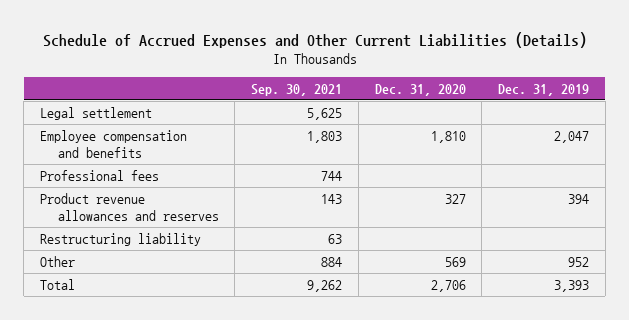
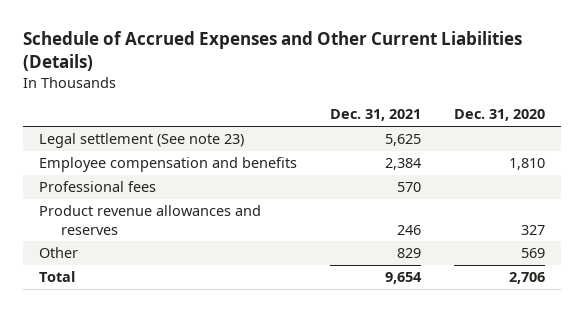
[251,83,343,96] Sep. 30, 2021 -> none
[498,83,590,96] Dec. 31, 2019 -> none
none -> [329,109,421,122] Dec. 31, 2021
[39,106,152,120] Legal settlement -> [39,133,245,149] Legal settlement (See note 23)
[39,232,201,246] Restructuring liability -> none

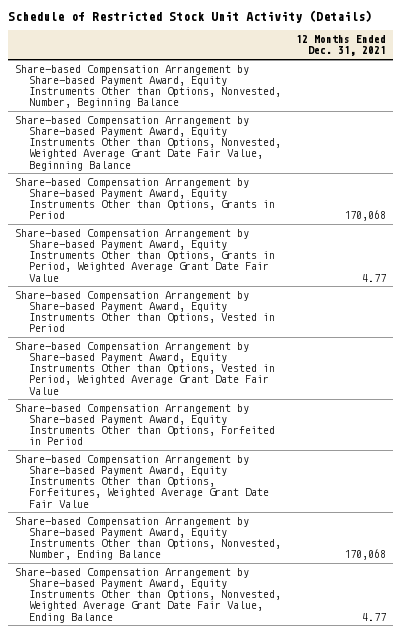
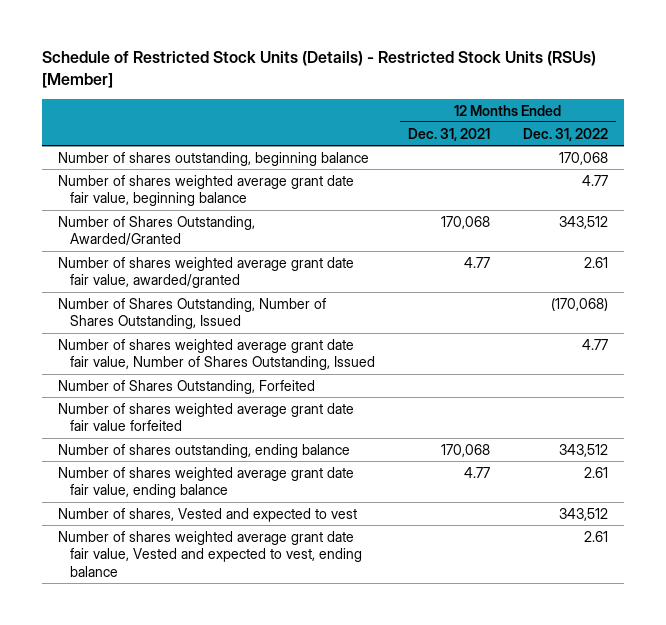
[7,10,372,24] Schedule of Restricted Stock Unit Activity (Details) -> [41,51,596,88] Schedule of Restricted Stock Units (Details) - Restricted Stock Units (RSUs) [Member]
none -> [522,127,608,141] Dec. 31, 2022
[15,64,281,109] Share-based Compensation Arrangement by Share-based Payment Award, Equity Instruments Other than Options, Nonvested, Number, Beginning Balance -> [58,151,370,166] Number of shares outstanding, beginning balance
[15,115,281,171] Share-based Compensation Arrangement by Share-based Payment Award, Equity Instruments Other than Options, Nonvested, Weighted Average Grant Date Fair Value, Beginning Balance -> [58,174,355,207] Number of shares weighted average grant date fair value, beginning balance
[15,177,275,220] Share-based Compensation Arrangement by Share-based Payment Award, Equity Instruments Other than Options, Grants in Period -> [58,215,256,247] Number of Shares Outstanding, Awarded/Granted
[15,228,275,282] Share-based Compensation Arrangement by Share-based Payment Award, Equity Instruments Other than Options, Grants in Period, Weighted Average Grant Date Fair Value -> [58,256,355,289] Number of shares weighted average grant date fair value, awarded/granted
[15,290,275,333] Share-based Compensation Arrangement by Share-based Payment Award, Equity Instruments Other than Options, Vested in Period -> [58,297,327,330] Number of Shares Outstanding, Number of Shares Outstanding, Issued
[15,341,275,395] Share-based Compensation Arrangement by Share-based Payment Award, Equity Instruments Other than Options, Vested in Period, Weighted Average Grant Date Fair Value -> [58,338,375,371] Number of shares weighted average grant date fair value, Number of Shares Outstanding, Issued
[15,403,275,446] Share-based Compensation Arrangement by Share-based Payment Award, Equity Instruments Other than Options, Forfeited in Period -> [58,379,316,394] Number of Shares Outstanding, Forfeited
[15,454,269,508] Share-based Compensation Arrangement by Share-based Payment Award, Equity Instruments Other than Options, Forfeitures, Weighted Average Grant Date Fair Value -> [58,402,355,432] Number of shares weighted average grant date fair value forfeited
[15,516,281,561] Share-based Compensation Arrangement by Share-based Payment Award, Equity Instruments Other than Options, Nonvested, Number, Ending Balance -> [58,443,351,458] Number of shares outstanding, ending balance
[15,567,281,623] Share-based Compensation Arrangement by Share-based Payment Award, Equity Instruments Other than Options, Nonvested, Weighted Average Grant Date Fair Value, Ending Balance -> [58,466,355,499] Number of shares weighted average grant date fair value, ending balance
none -> [58,507,358,522] Number of shares, Vested and expected to vest
none -> [58,530,362,577] Number of shares weighted average grant date fair value, Vested and expected to vest, ending balance

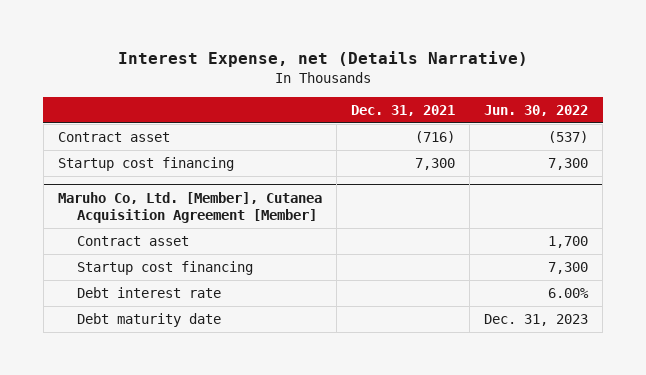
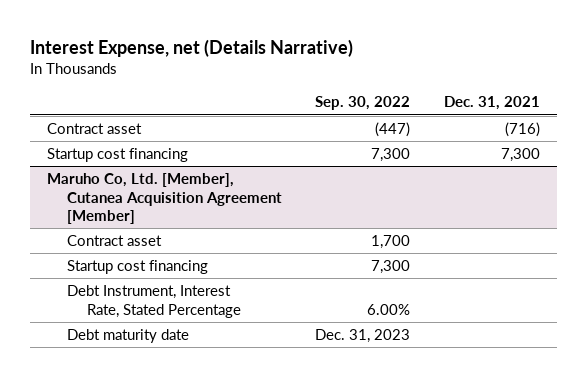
[484,104,589,116] Jun. 30, 2022 -> none
none -> [315,96,411,111] Sep. 30, 2022
[77,287,222,299] Debt interest rate -> [66,285,241,318] Debt Instrument, Interest Rate, Stated Percentage

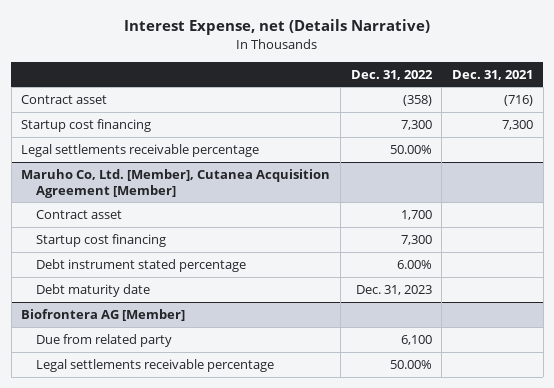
[315,96,411,111] Sep. 30, 2022 -> none
none -> [350,69,433,80] Dec. 31, 2022
none -> [21,143,260,157] Legal settlements receivable percentage
[66,285,241,318] Debt Instrument, Interest Rate, Stated Percentage -> [35,258,246,272] Debt instrument stated percentage
none -> [21,308,186,321] Biofrontera AG [Member]
none -> [35,333,172,347] Due from related party
none -> [35,358,274,372] Legal settlements receivable percentage

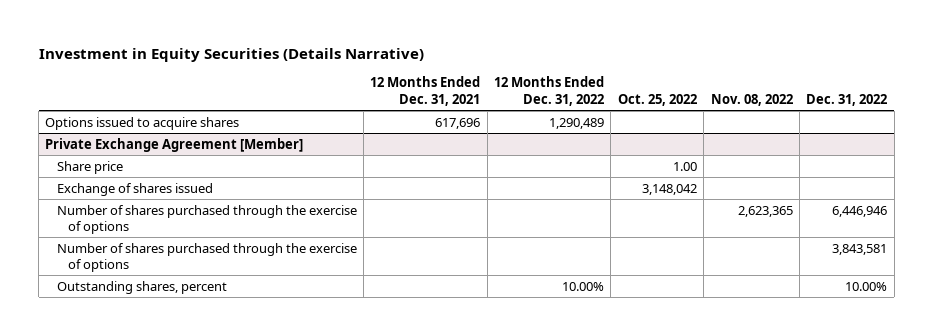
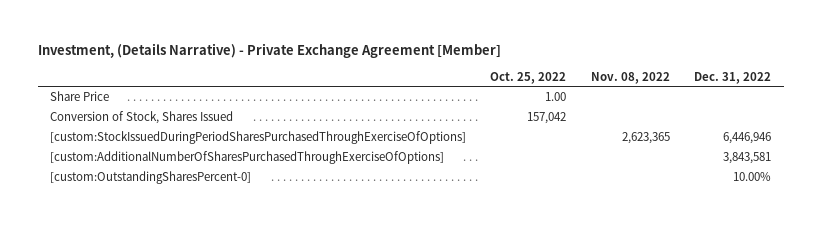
[38,47,424,62] Investment in Equity Securities (Details Narrative) -> [37,43,501,59] Investment, (Details Narrative) - Private Exchange Agreement [Member]
[370,76,481,106] 12 Months Ended Dec. 31, 2021 -> none
[494,76,605,106] 12 Months Ended Dec. 31, 2022 -> none
[45,116,240,130] Options issued to acquire shares -> none
[45,137,304,152] Private Exchange Agreement [Member] -> none
[56,160,123,174] Share price -> none
[56,182,213,196] Exchange of shares issued -> none
[56,204,357,234] Number of shares purchased through the exercise of options -> none
[56,242,357,272] Number of shares purchased through the exercise of options -> none
[56,280,227,294] Outstanding shares, percent -> none
none -> [50,91,110,102] Share Price
none -> [50,111,234,125] Conversion of Stock, Shares Issued
none -> [50,131,467,145] [custom:StockIssuedDuringPeriodSharesPurchasedThroughExerciseOfOptions]
none -> [50,151,445,165] [custom:AdditionalNumberOfSharesPurchasedThroughExerciseOfOptions]
none -> [50,171,252,185] [custom:OutstandingSharesPercent-0]

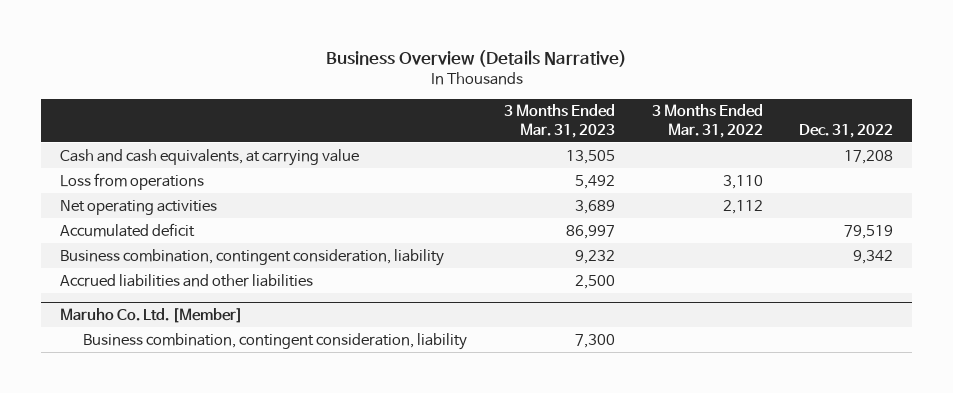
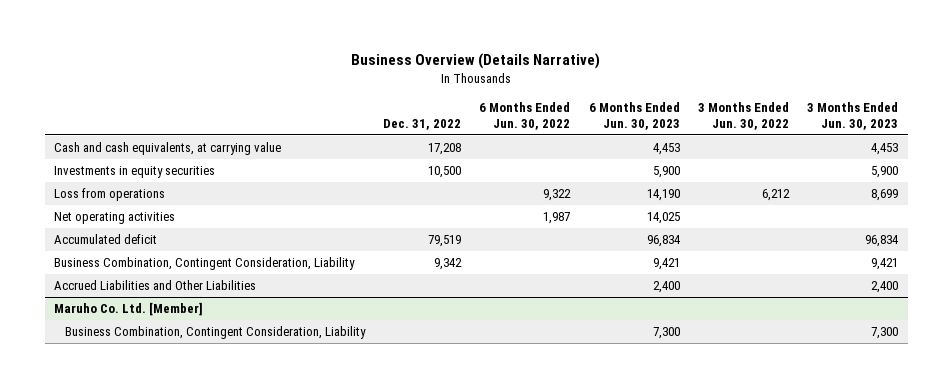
[503,104,615,138] 3 Months Ended Mar. 31, 2023 -> none
[651,104,763,138] 3 Months Ended Mar. 31, 2022 -> none
none -> [479,101,571,131] 6 Months Ended Jun. 30, 2022
none -> [588,101,680,131] 6 Months Ended Jun. 30, 2023
none -> [698,101,790,131] 3 Months Ended Jun. 30, 2022
none -> [807,101,899,131] 3 Months Ended Jun. 30, 2023
none -> [53,166,215,179] Investments in equity securities
[59,248,444,266] Business combination, contingent consideration, liability -> [53,257,355,271] Business Combination, Contingent Consideration, Liability
[59,273,313,287] Accrued liabilities and other liabilities -> [53,280,256,291] Accrued Liabilities and Other Liabilities
[83,332,468,350] Business combination, contingent consideration, liability -> [64,326,366,340] Business Combination, Contingent Consideration, Liability

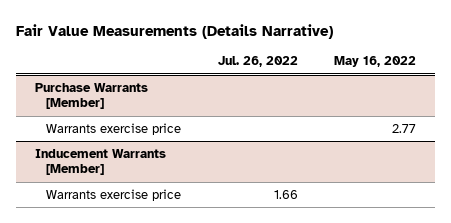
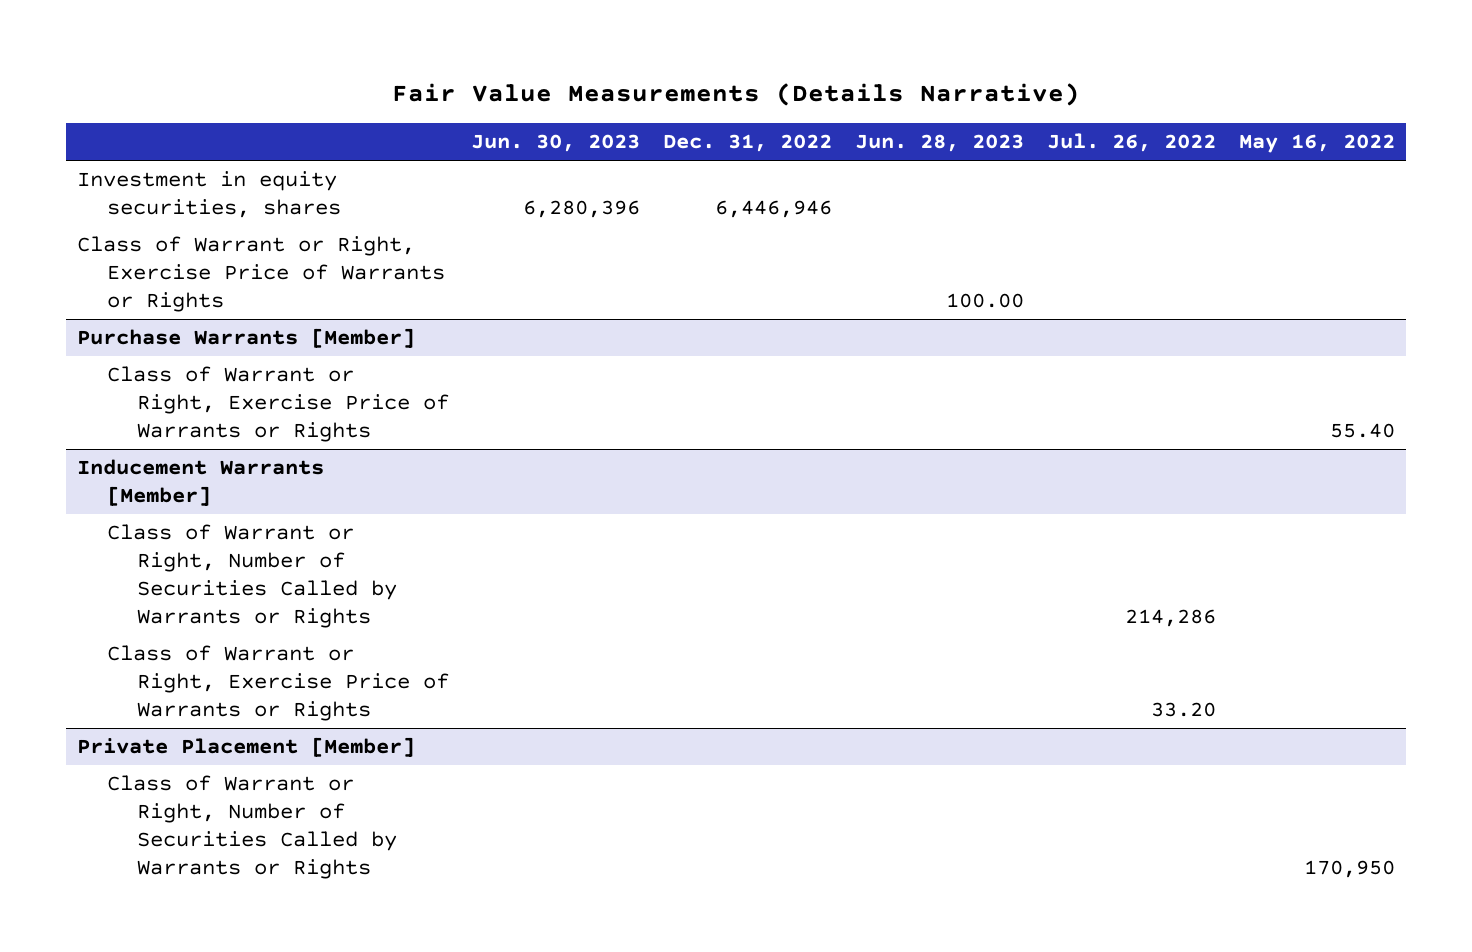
none -> [471,134,641,153] Jun. 30, 2023
none -> [663,134,833,153] Dec. 31, 2022
none -> [855,134,1025,153] Jun. 28, 2023
none -> [77,171,341,219] Investment in equity securities, shares
none -> [77,236,445,313] Class of Warrant or Right, Exercise Price of Warrants or Rights
[46,122,182,135] Warrants exercise price -> [106,366,449,443] Class of Warrant or Right, Exercise Price of Warrants or Rights
[392,123,417,133] 2.77 -> [1329,423,1395,439] 55.40
none -> [106,524,397,629] Class of Warrant or Right, Number of Securities Called by Warrants or Rights
[46,188,182,201] Warrants exercise price -> [106,645,449,722] Class of Warrant or Right, Exercise Price of Warrants or Rights
[273,189,298,199] 1.66 -> [1151,702,1217,718] 33.20
none -> [77,737,416,758] Private Placement [Member]
none -> [106,775,397,880] Class of Warrant or Right, Number of Securities Called by Warrants or Rights

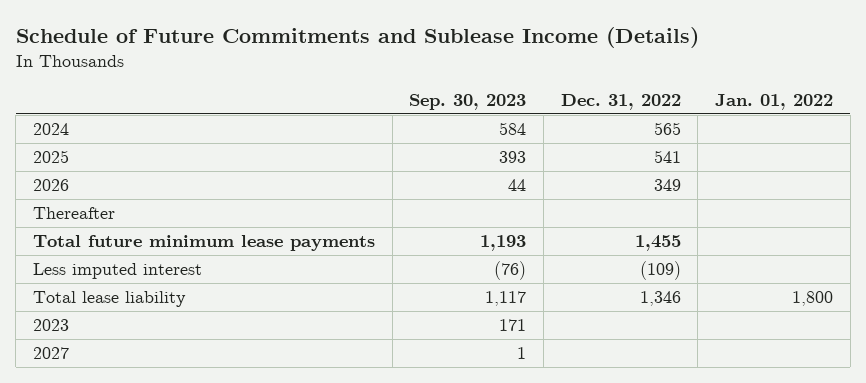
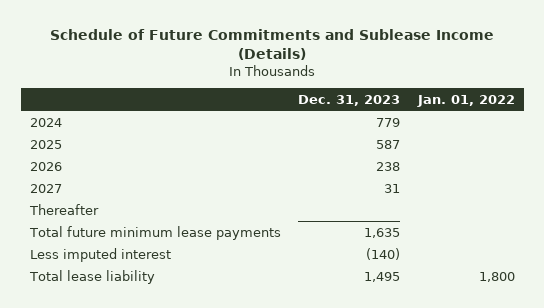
[409,93,527,110] Sep. 30, 2023 -> none
[560,93,681,110] Dec. 31, 2022 -> none
none -> [298,94,401,106] Dec. 31, 2023
[32,347,69,360] 2027 -> [29,183,62,193] 2027
[32,319,69,332] 2023 -> none

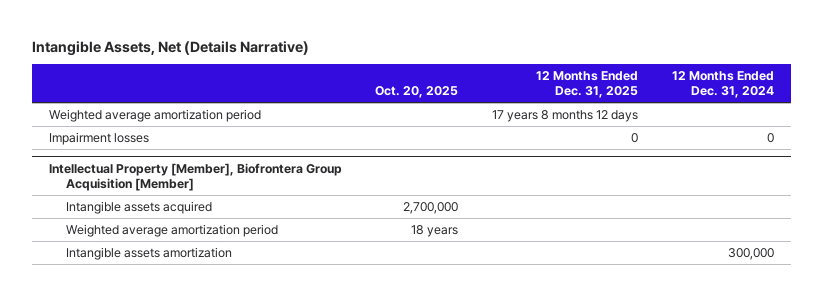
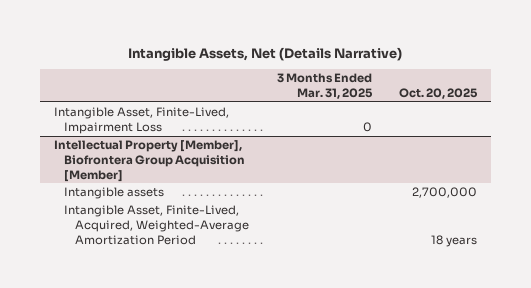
[536,71,639,99] 12 Months Ended Dec. 31, 2025 -> none
[671,71,774,99] 12 Months Ended Dec. 31, 2024 -> none
none -> [276,73,373,99] 3 Months Ended Mar. 31, 2025
[48,108,261,122] Weighted average amortization period -> none
[48,131,149,145] Impairment losses -> [53,107,229,134] Intangible Asset, Finite-Lived, Impairment Loss
[66,246,233,260] Intangible assets amortization -> none
[66,200,213,214] Intangible assets acquired -> [64,187,165,200] Intangible assets
[66,223,279,237] Weighted average amortization period -> [64,205,249,245] Intangible Asset, Finite-Lived, Acquired, Weighted-Average Amortization Period

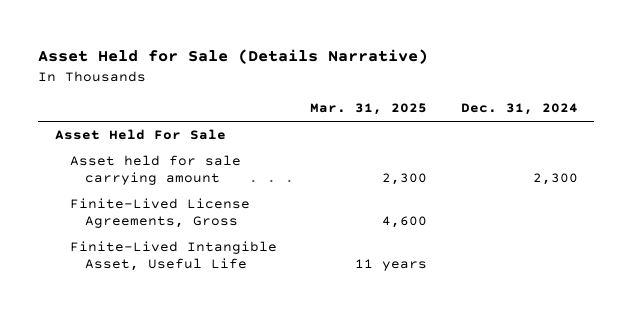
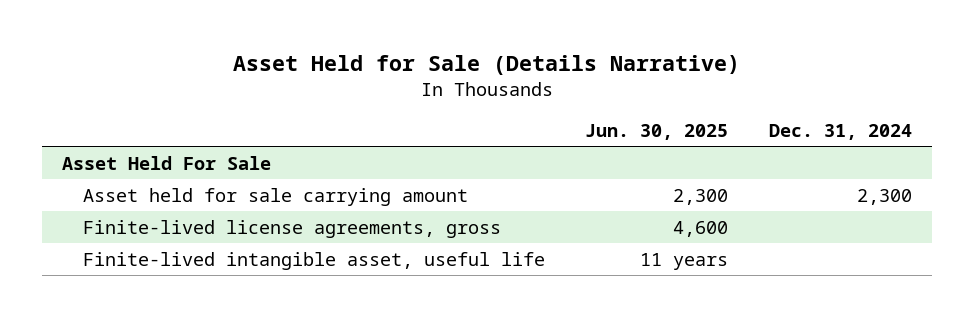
[310,103,428,116] Mar. 31, 2025 -> none
none -> [585,124,729,141] Jun. 30, 2025
[69,198,250,229] Finite-Lived License Agreements, Gross -> [83,219,502,238] Finite-lived license agreements, gross
[69,241,277,272] Finite-Lived Intangible Asset, Useful Life -> [83,251,546,270] Finite-lived intangible asset, useful life

